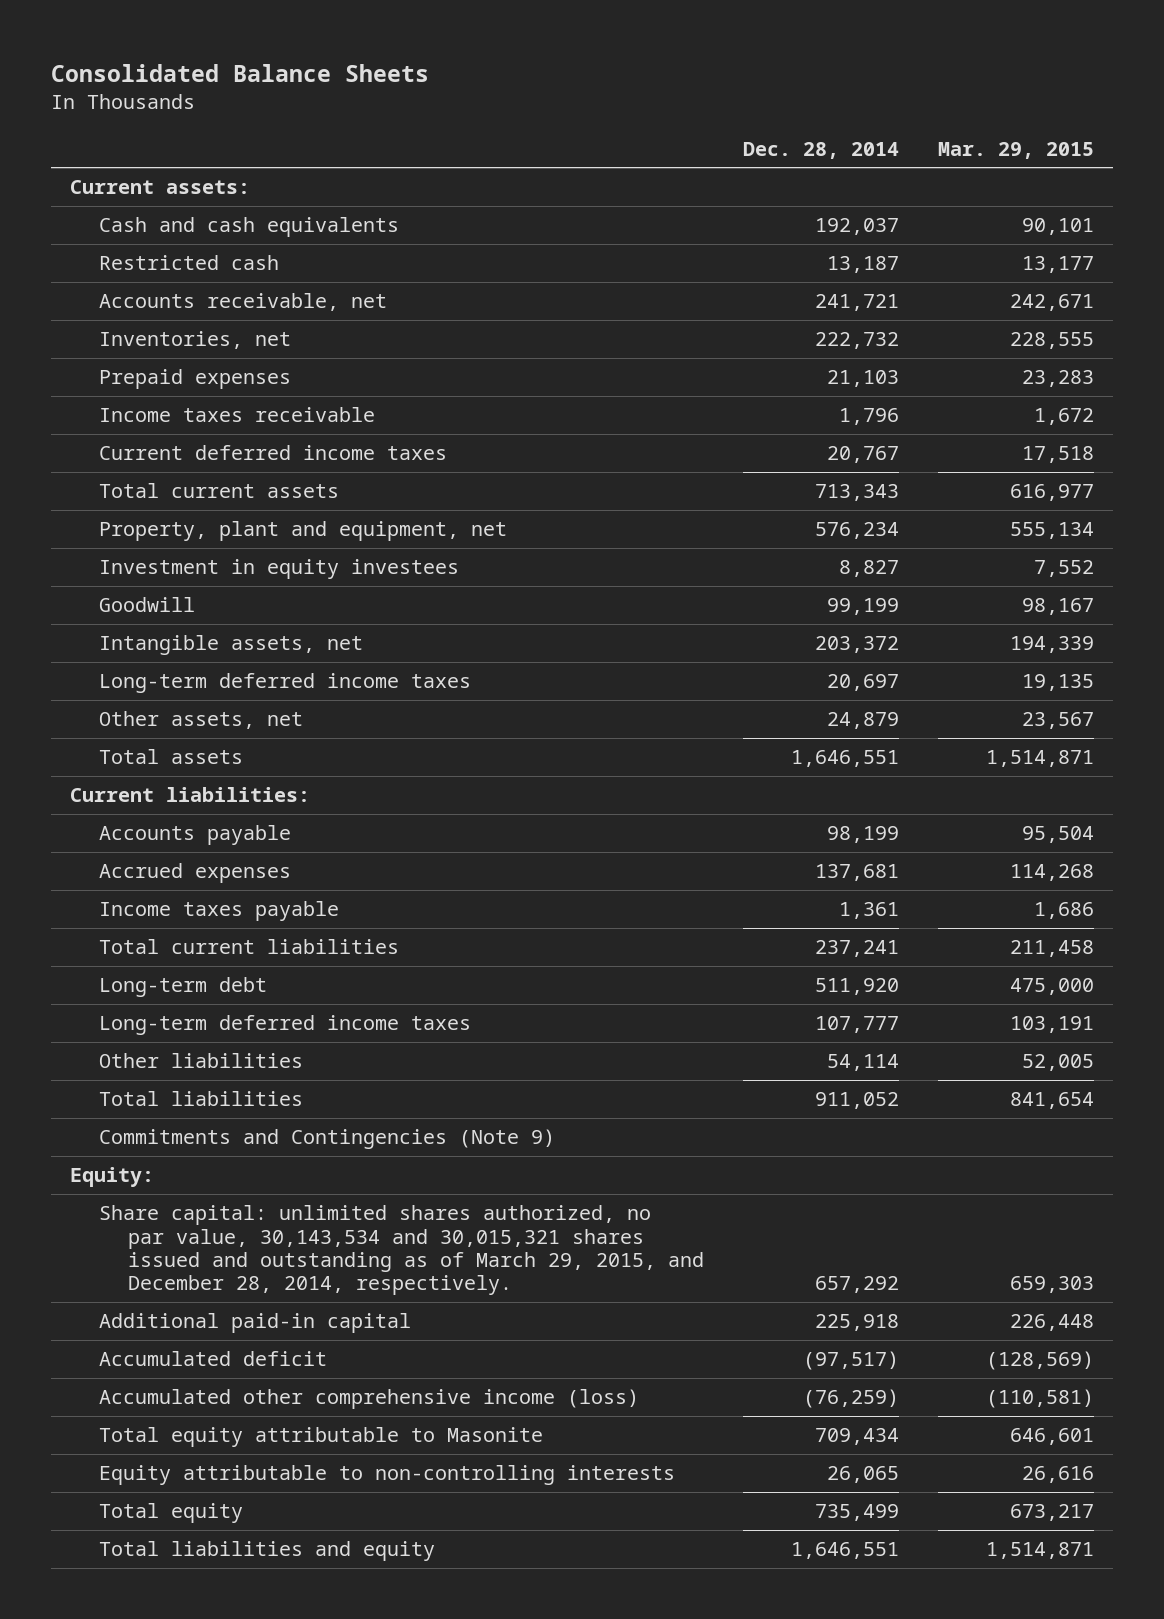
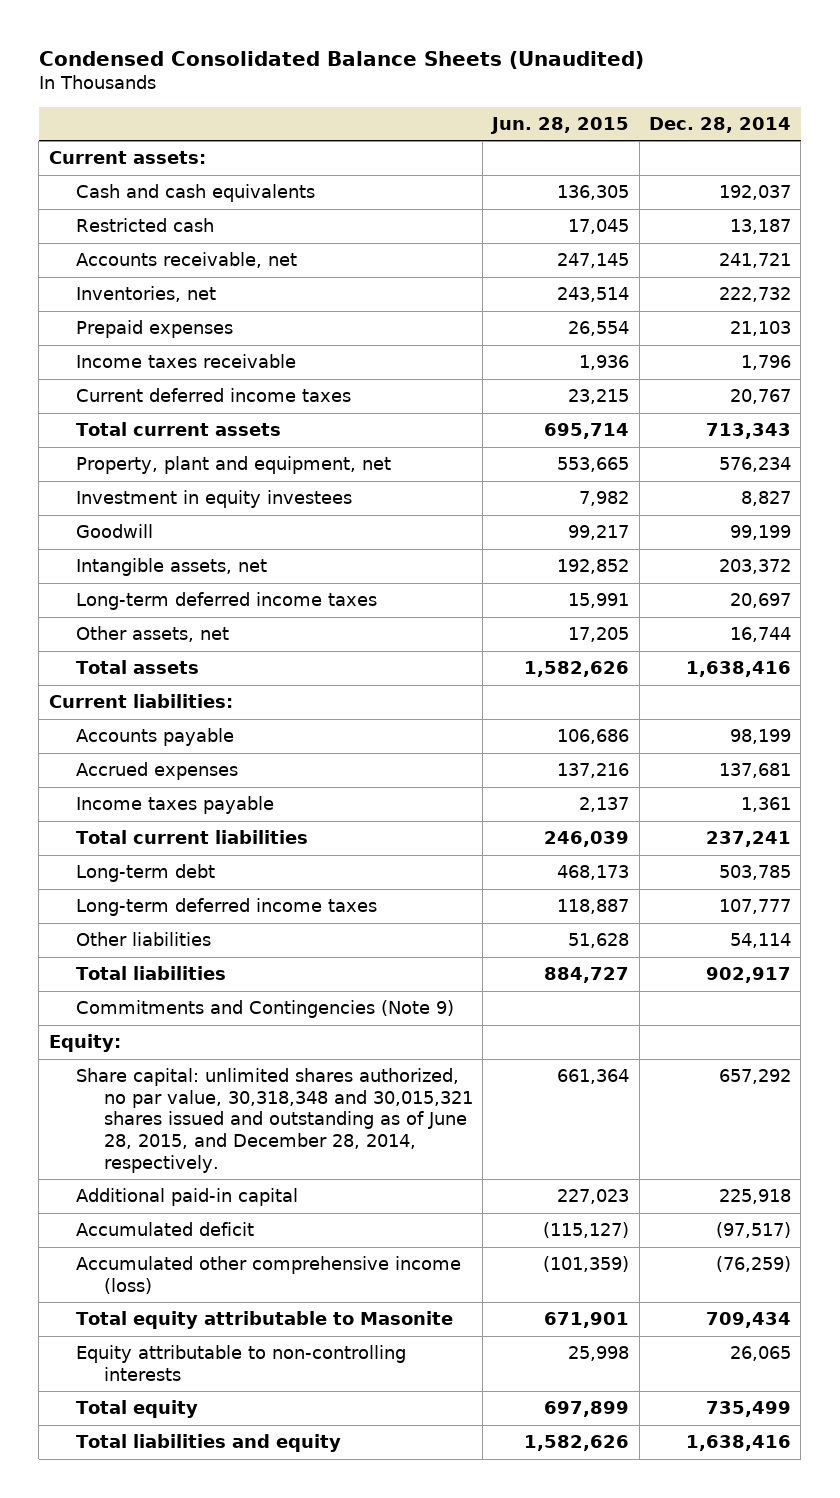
[51,64,430,83] Consolidated Balance Sheets -> [38,50,644,69] Condensed Consolidated Balance Sheets (Unaudited)
[937,141,1094,159] Mar. 29, 2015 -> none
none -> [490,116,630,134] Jun. 28, 2015
[826,712,899,730] 24,879 -> [729,627,791,643] 16,744
[790,750,899,768] 1,646,551 -> [685,661,791,678] 1,638,416
[814,978,899,996] 511,920 -> [718,865,791,881] 503,785
[814,1092,899,1110] 911,052 -> [705,967,791,984] 902,917
[99,1205,704,1296] Share capital: unlimited shares authorized, no par value, 30,143,534 and 30,015,321 shares issued and outstanding as of March 29, 2015, and December 28, 2014, respectively. -> [76,1068,473,1173] Share capital: unlimited shares authorized, no par value, 30,318,348 and 30,015,321 shares issued and outstanding as of June 28, 2015, and December 28, 2014, respectively.
[790,1542,899,1560] 1,646,551 -> [685,1435,791,1452] 1,638,416

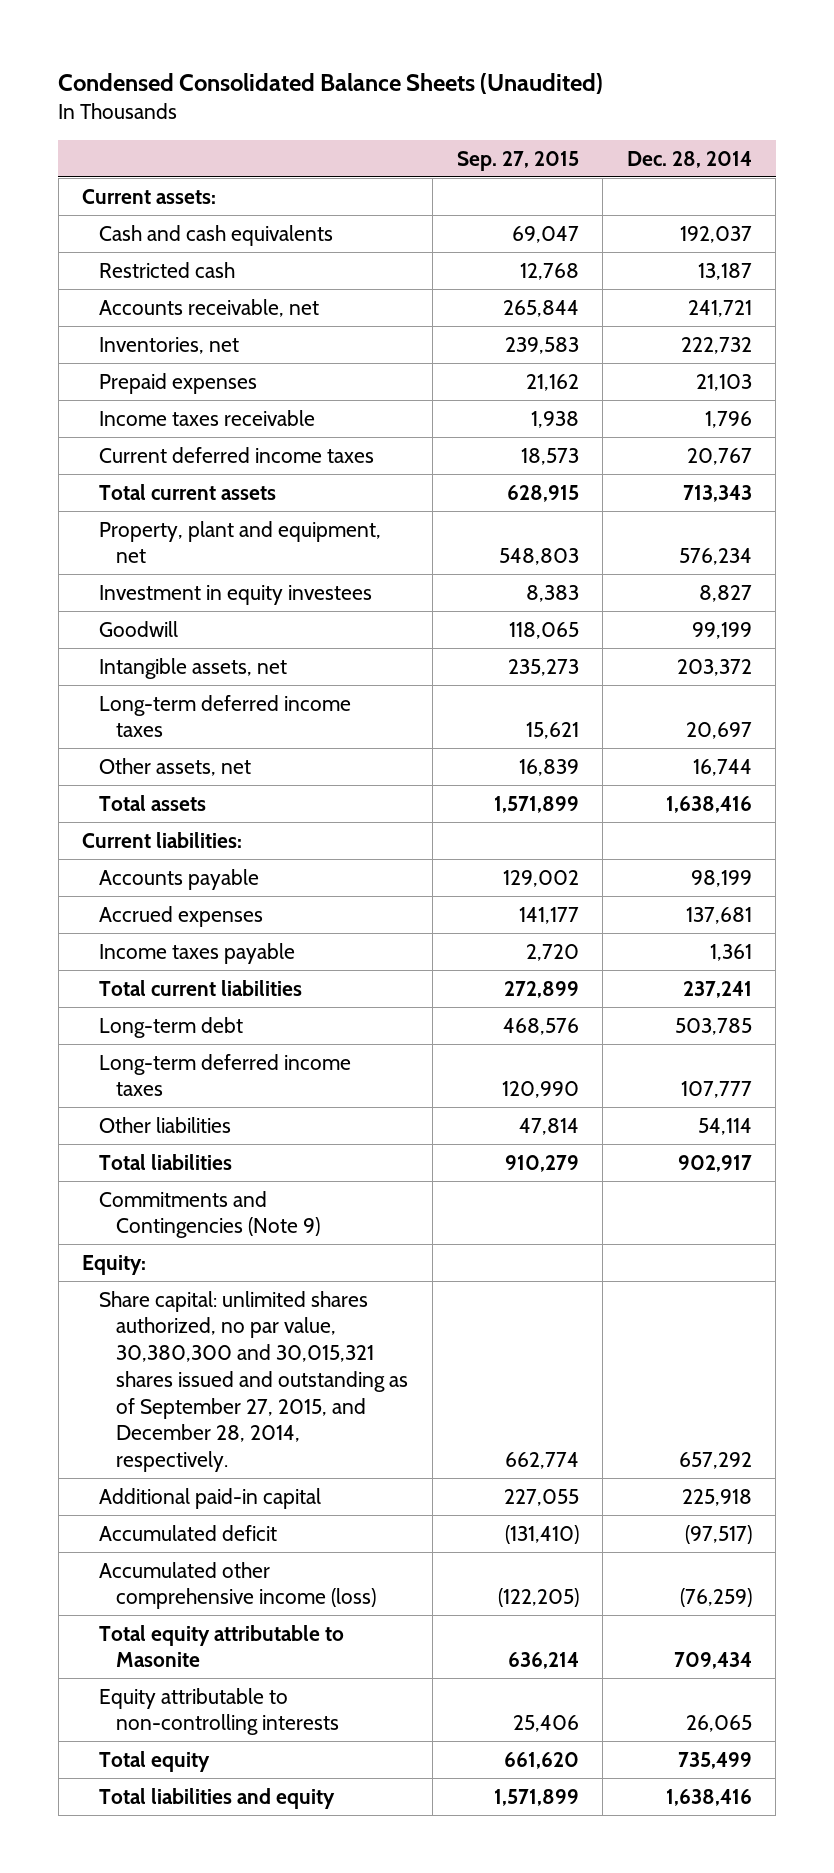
[490,116,630,134] Jun. 28, 2015 -> none
none -> [456,150,579,171] Sep. 27, 2015
[76,1068,473,1173] Share capital: unlimited shares authorized, no par value, 30,318,348 and 30,015,321 shares issued and outstanding as of June 28, 2015, and December 28, 2014, respectively. -> [99,1290,409,1473] Share capital: unlimited shares authorized, no par value, 30,380,300 and 30,015,321 shares issued and outstanding as of September 27, 2015, and December 28, 2014, respectively.

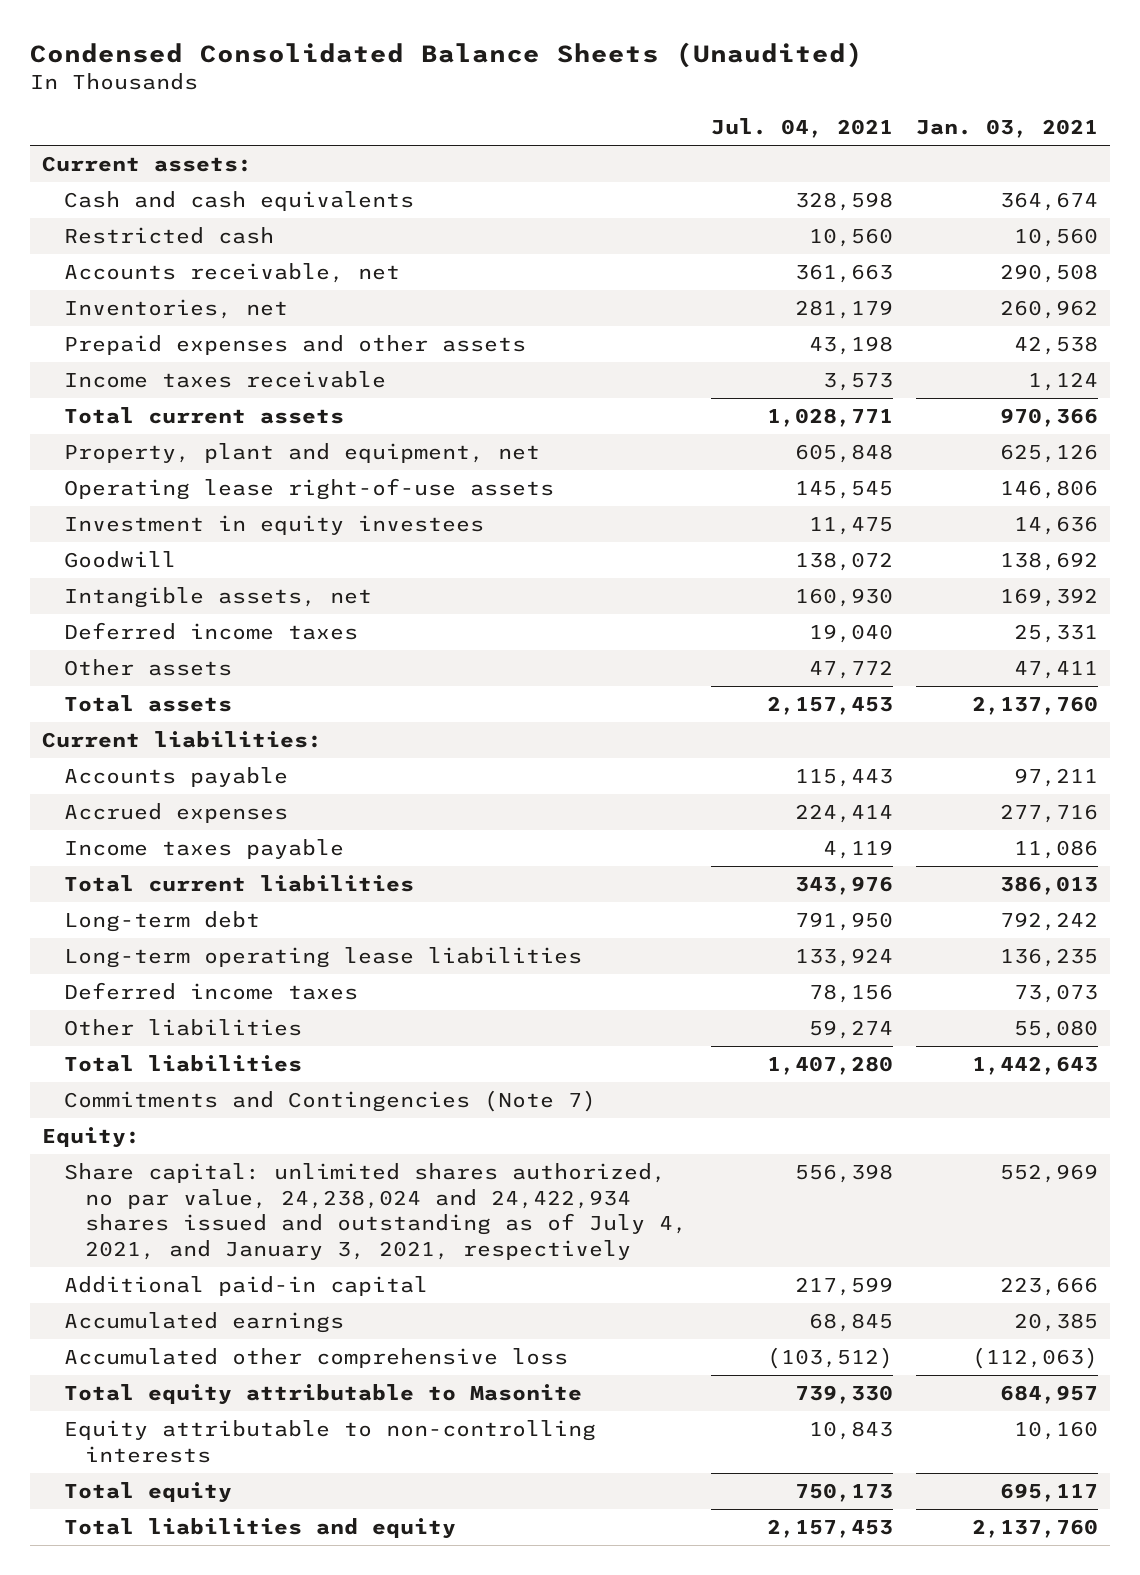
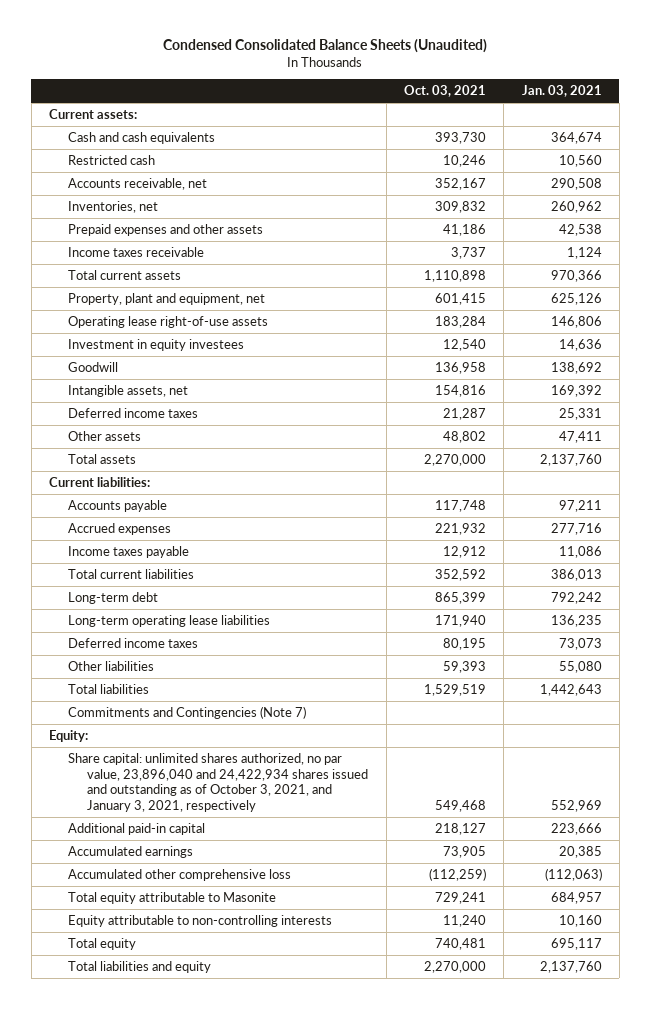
[710,118,893,139] Jul. 04, 2021 -> none
none -> [403,85,486,98] Oct. 03, 2021
[63,1163,688,1260] Share capital: unlimited shares authorized, no par value, 24,238,024 and 24,422,934 shares issued and outstanding as of July 4, 2021, and January 3, 2021, respectively -> [68,752,369,813] Share capital: unlimited shares authorized, no par value, 23,896,040 and 24,422,934 shares issued and outstanding as of October 3, 2021, and January 3, 2021, respectively

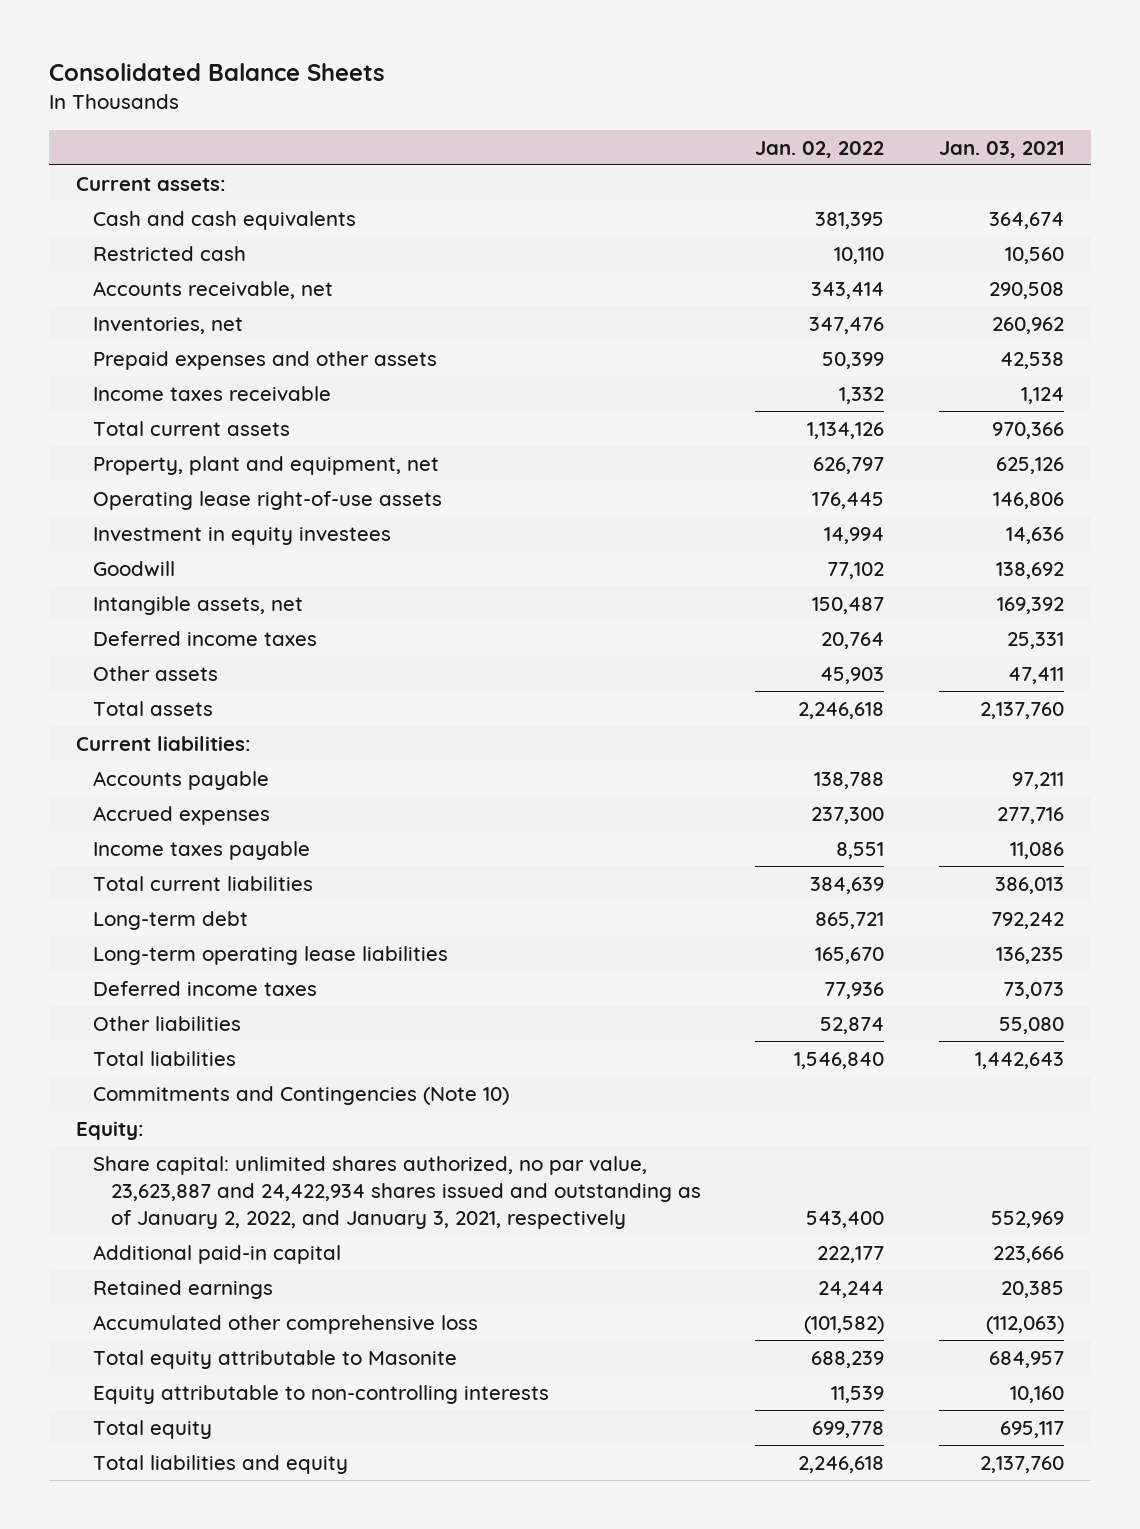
[163,39,488,54] Condensed Consolidated Balance Sheets (Unaudited) -> [48,62,385,81] Consolidated Balance Sheets
[403,85,486,98] Oct. 03, 2021 -> none
none -> [755,140,885,158] Jan. 02, 2022
[68,705,307,719] Commitments and Contingencies (Note 7) -> [93,1085,510,1105] Commitments and Contingencies (Note 10)
[68,752,369,813] Share capital: unlimited shares authorized, no par value, 23,896,040 and 24,422,934 shares issued and outstanding as of October 3, 2021, and January 3, 2021, respectively -> [93,1155,701,1229] Share capital: unlimited shares authorized, no par value, 23,623,887 and 24,422,934 shares issued and outstanding as of January 2, 2022, and January 3, 2021, respectively
[68,845,194,858] Accumulated earnings -> [93,1279,274,1299] Retained earnings

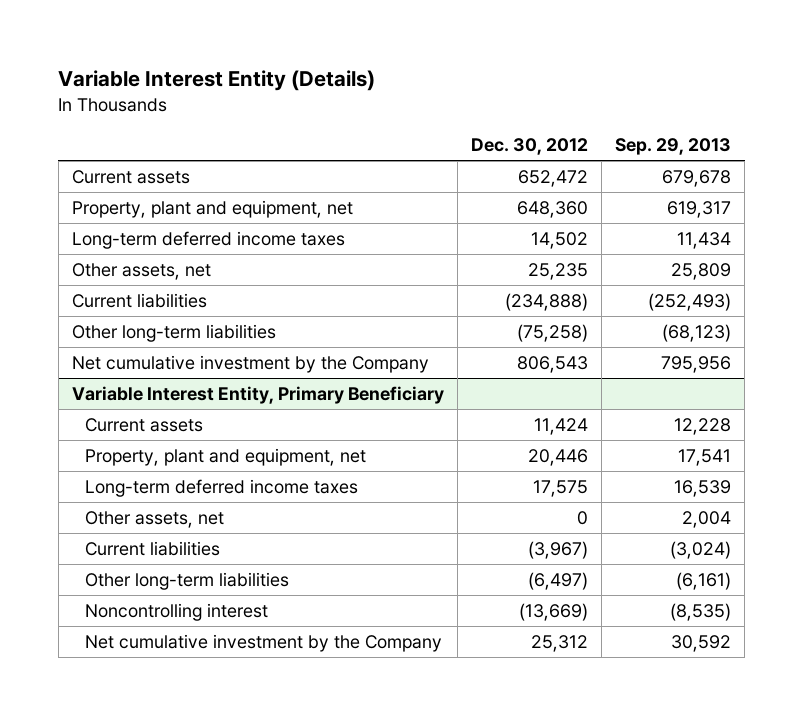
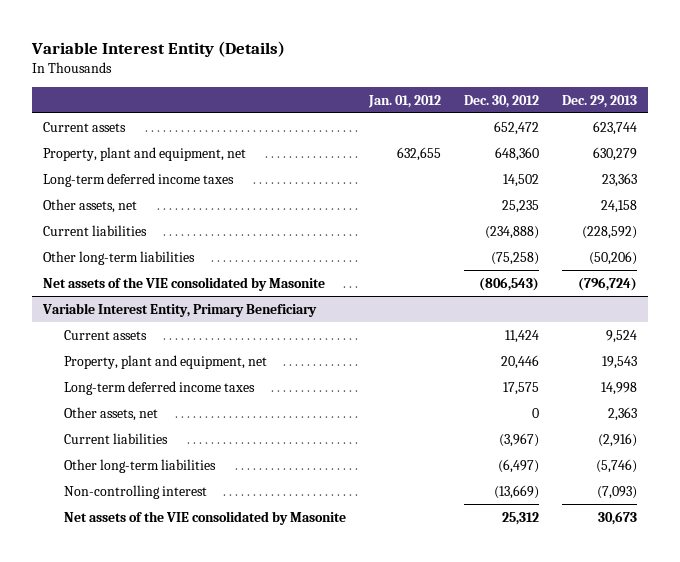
[615,137,732,155] Sep. 29, 2013 -> none
none -> [368,94,442,108] Jan. 01, 2012
none -> [561,94,637,108] Dec. 29, 2013
[71,355,429,374] Net cumulative investment by the Company -> [43,276,326,291] Net assets of the VIE consolidated by Masonite
[517,356,589,374] 806,543 -> [479,276,540,291] (806,543)
[84,603,268,622] Noncontrolling interest -> [64,484,208,499] Non-controlling interest
[84,634,442,653] Net cumulative investment by the Company -> [64,510,347,525] Net assets of the VIE consolidated by Masonite

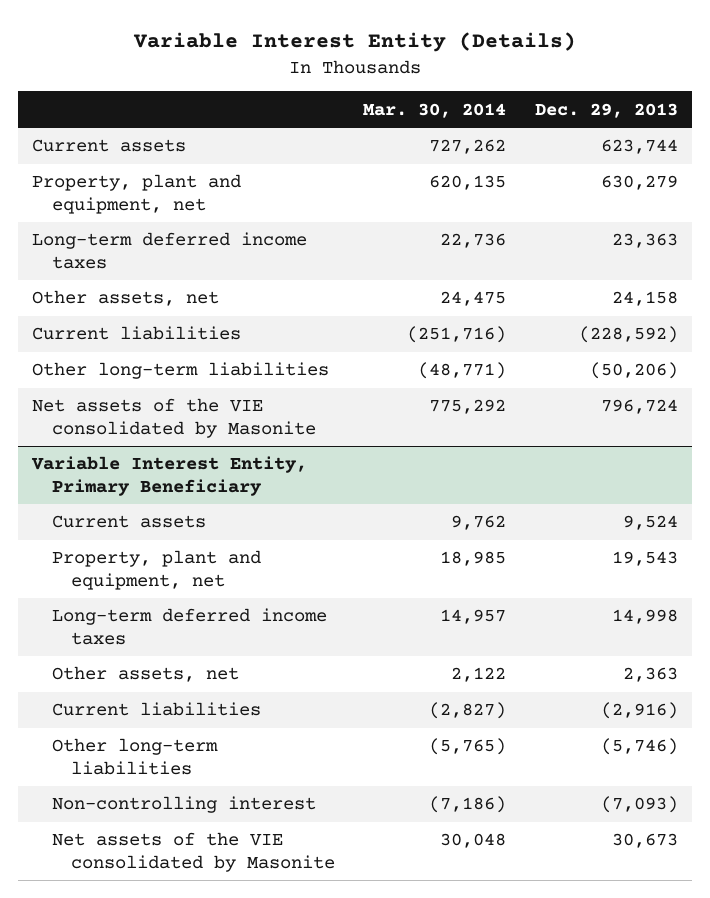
[368,94,442,108] Jan. 01, 2012 -> none
[464,94,540,108] Dec. 30, 2012 -> none
none -> [363,102,507,118] Mar. 30, 2014
[577,276,637,291] (796,724) -> [600,399,678,415] 796,724

